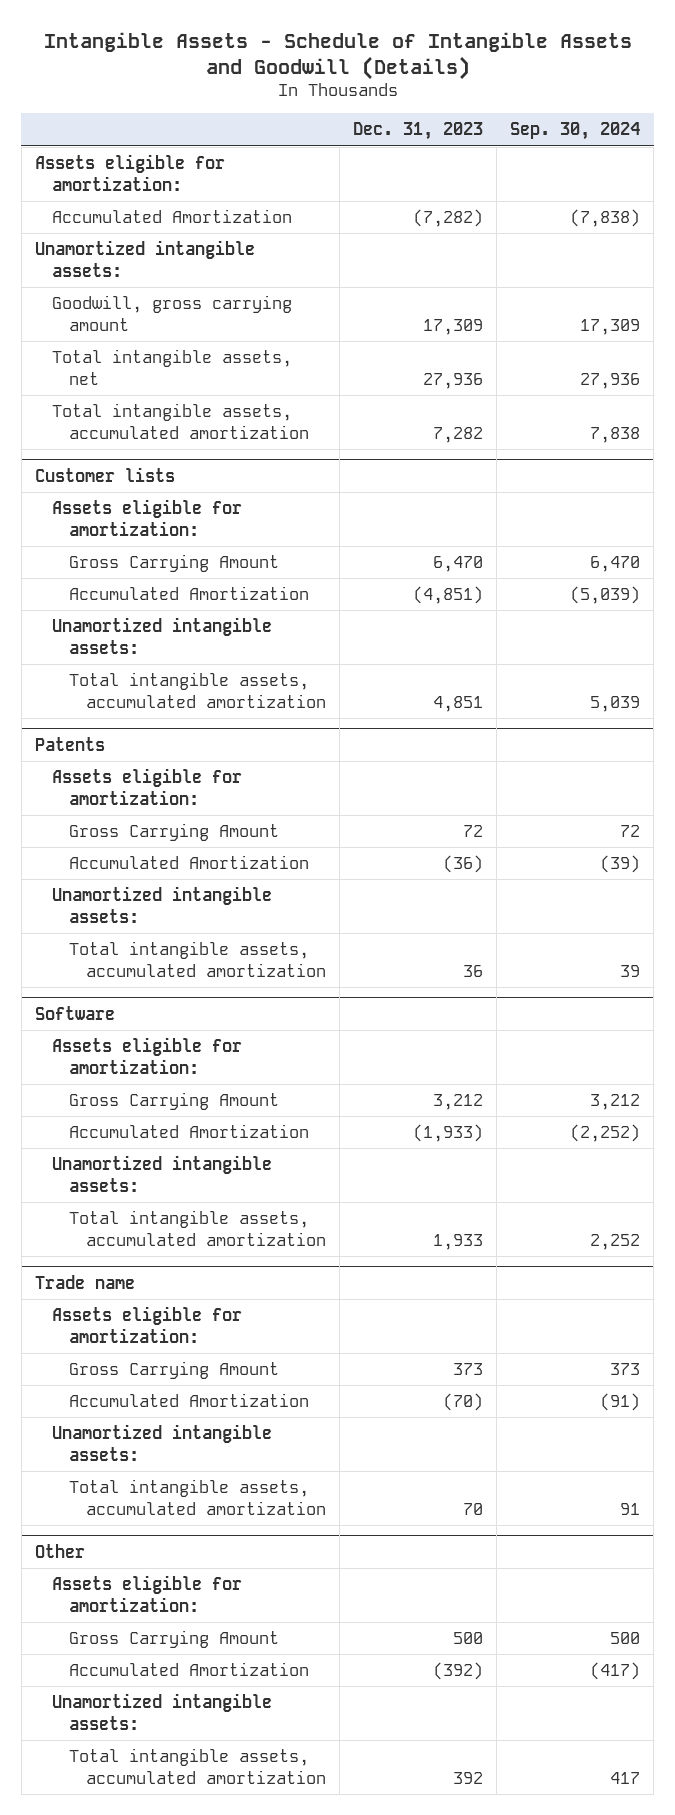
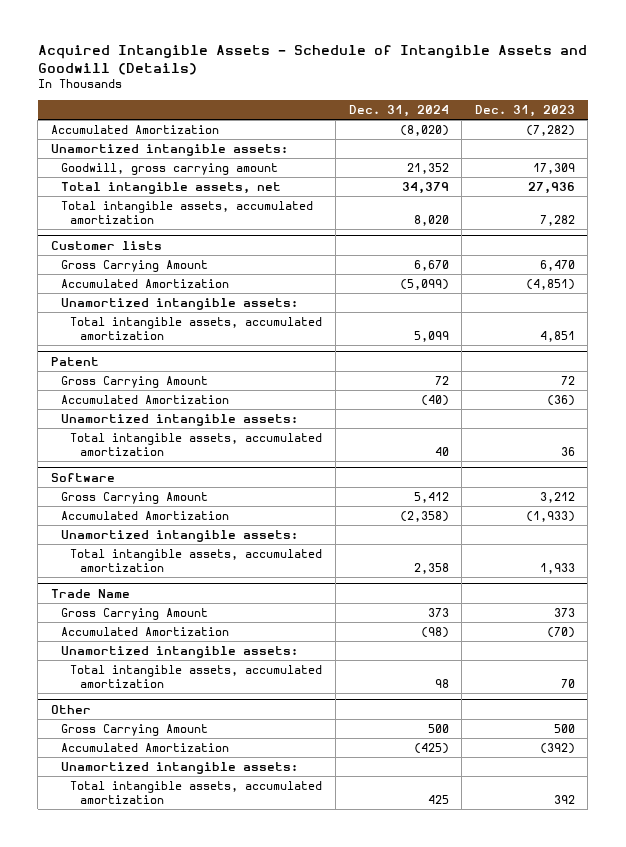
[43,31,632,80] Intangible Assets - Schedule of Intangible Assets and Goodwill (Details) -> [37,45,587,76] Acquired Intangible Assets - Schedule of Intangible Assets and Goodwill (Details)
[510,122,641,141] Sep. 30, 2024 -> none
none -> [348,104,449,117] Dec. 31, 2024
[35,154,226,191] Assets eligible for amortization: -> none
[51,499,242,536] Assets eligible for amortization: -> none
[51,768,242,805] Assets eligible for amortization: -> none
[35,736,106,751] Patents -> [50,356,99,366] Patent
[51,1037,242,1074] Assets eligible for amortization: -> none
[51,1306,242,1343] Assets eligible for amortization: -> none
[35,1274,136,1289] Trade name -> [50,588,130,598] Trade Name
[51,1575,242,1612] Assets eligible for amortization: -> none

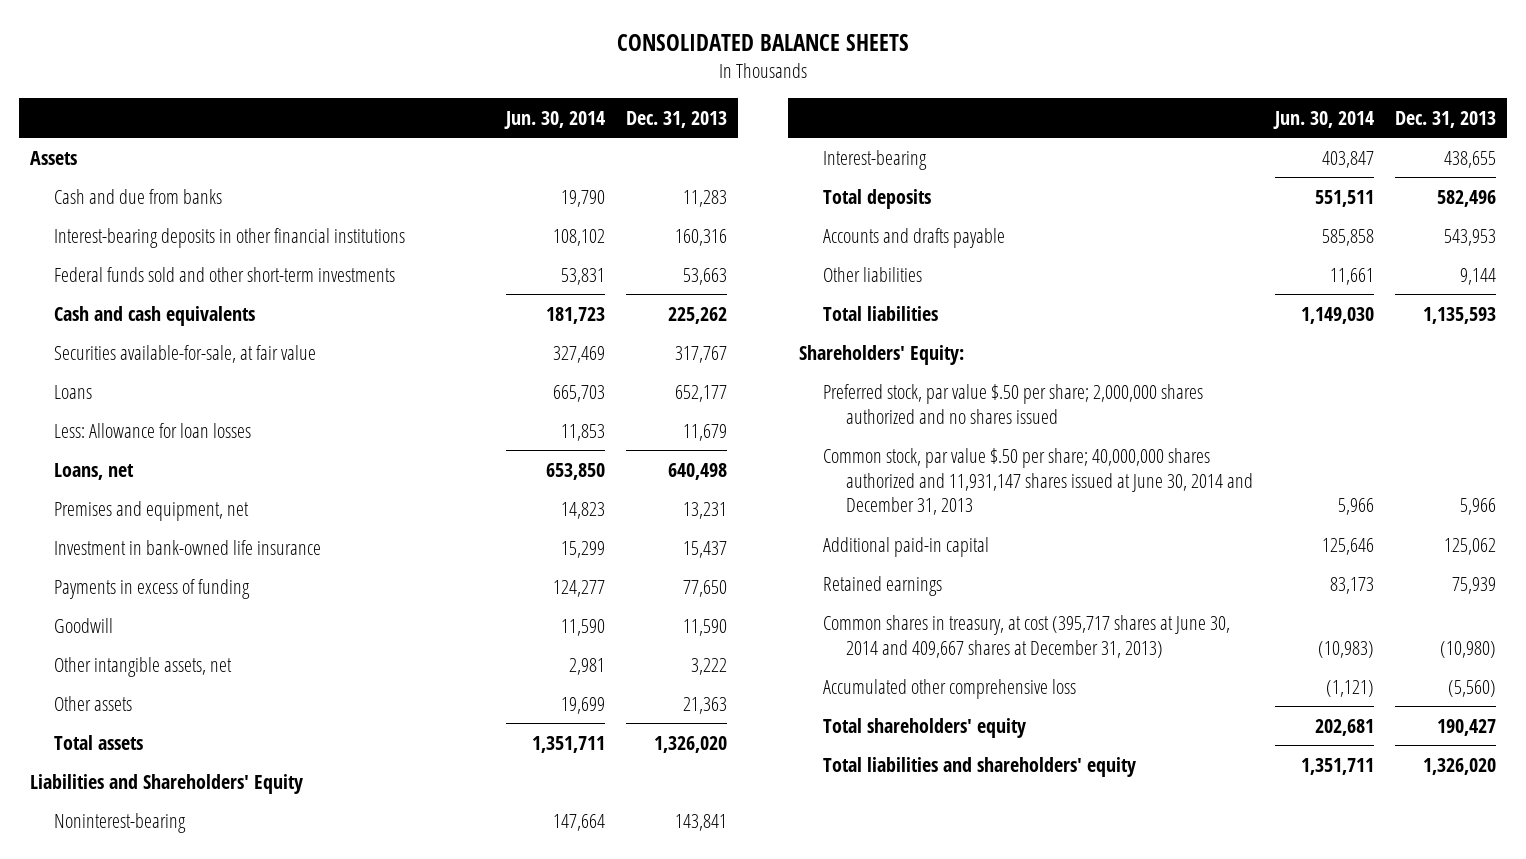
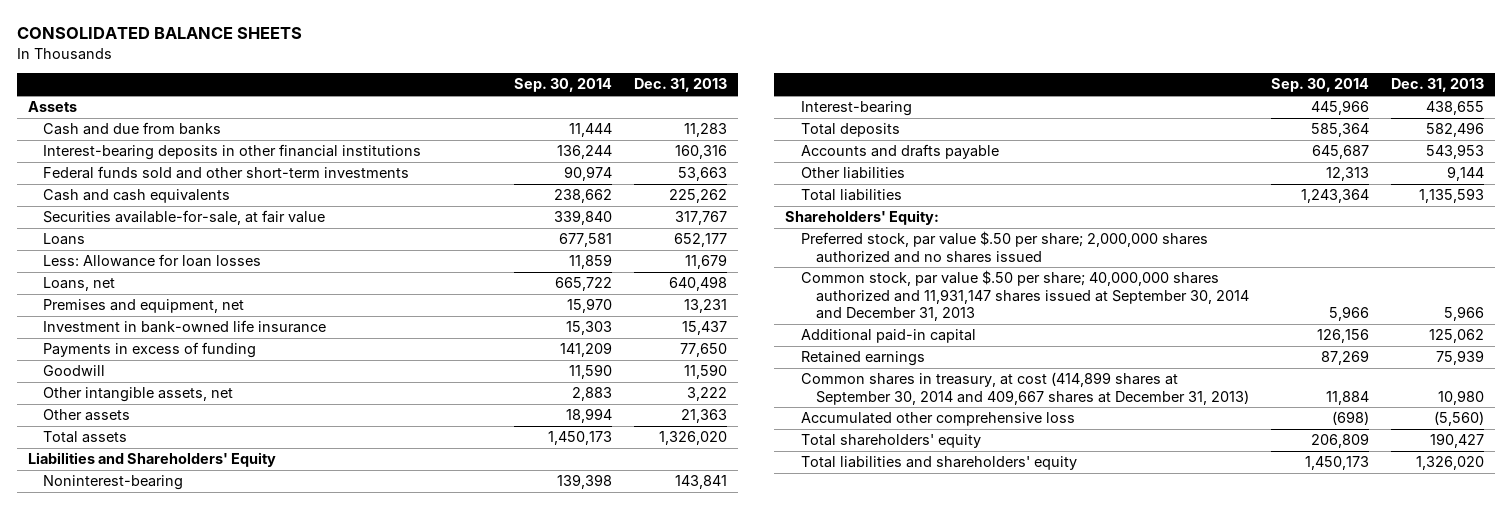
[503,110,605,129] Jun. 30, 2014 -> none
none -> [513,78,612,93] Sep. 30, 2014
[822,447,1254,516] Common stock, par value $.50 per share; 40,000,000 shares authorized and 11,931,147 shares issued at June 30, 2014 and December 31, 2013 -> [800,270,1250,322] Common stock, par value $.50 per share; 40,000,000 shares authorized and 11,931,147 shares issued at September 30, 2014 and December 31, 2013
[822,614,1230,658] Common shares in treasury, at cost (395,717 shares at June 30, 2014 and 409,667 shares at December 31, 2013) -> [800,372,1250,405] Common shares in treasury, at cost (414,899 shares at September 30, 2014 and 409,667 shares at December 31, 2013)
[1440,640,1497,658] (10,980) -> [1438,389,1485,405] 10,980

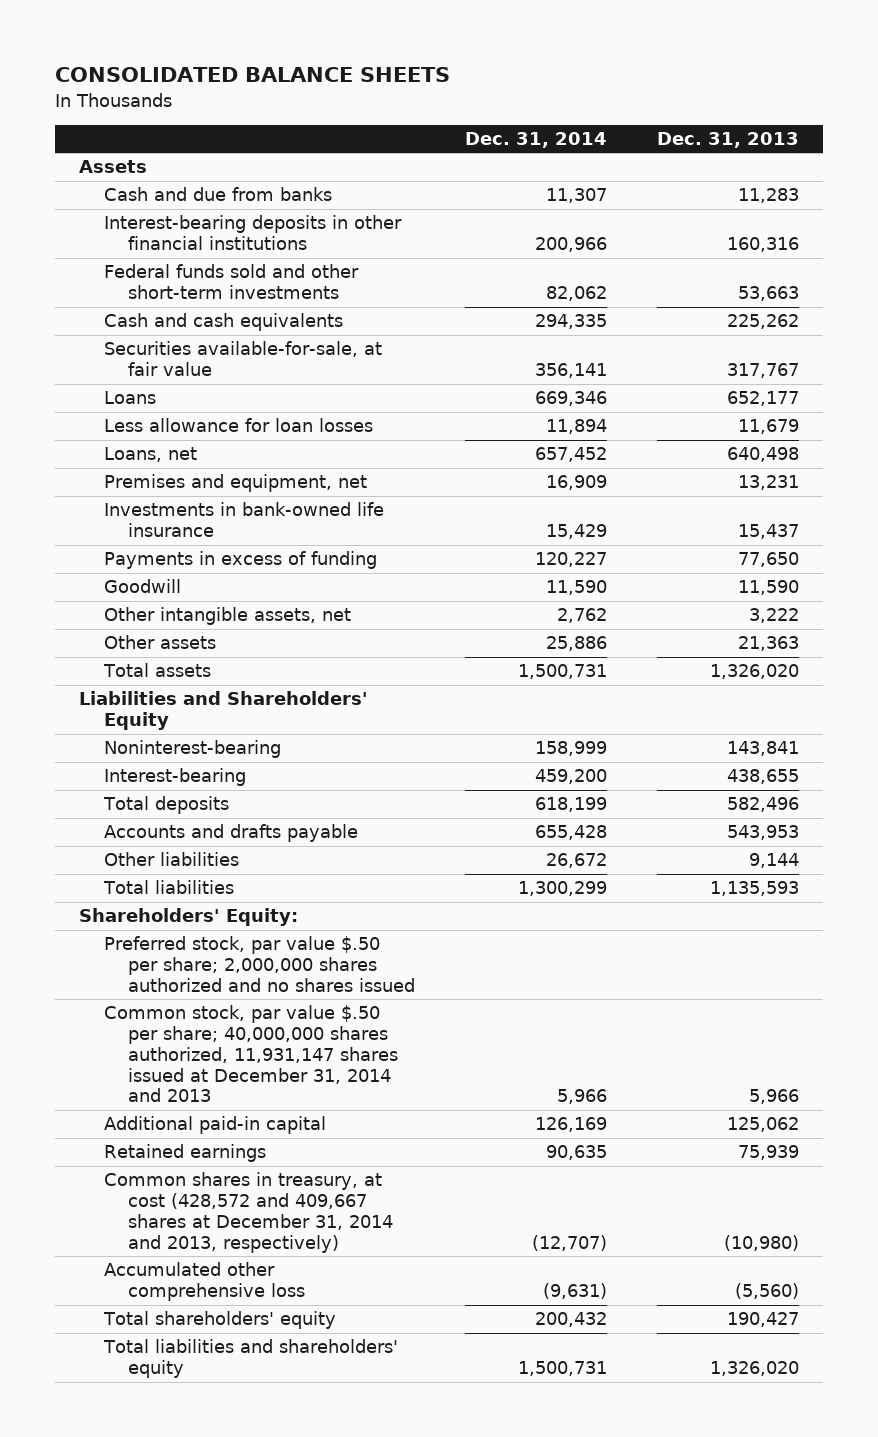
[513,78,612,93] Sep. 30, 2014 -> none
none -> [464,132,607,149] Dec. 31, 2014
[43,254,262,268] Less: Allowance for loan losses -> [103,418,373,433] Less allowance for loan losses
[43,320,327,334] Investment in bank-owned life insurance -> [103,502,384,538] Investments in bank-owned life insurance
[800,270,1250,322] Common stock, par value $.50 per share; 40,000,000 shares authorized and 11,931,147 shares issued at September 30, 2014 and December 31, 2013 -> [103,1005,399,1103] Common stock, par value $.50 per share; 40,000,000 shares authorized, 11,931,147 shares issued at December 31, 2014 and 2013
[800,372,1250,405] Common shares in treasury, at cost (414,899 shares at September 30, 2014 and 409,667 shares at December 31, 2013) -> [103,1172,394,1253] Common shares in treasury, at cost (428,572 and 409,667 shares at December 31, 2014 and 2013, respectively)
[1438,389,1485,405] 10,980 -> [723,1234,799,1251] (10,980)

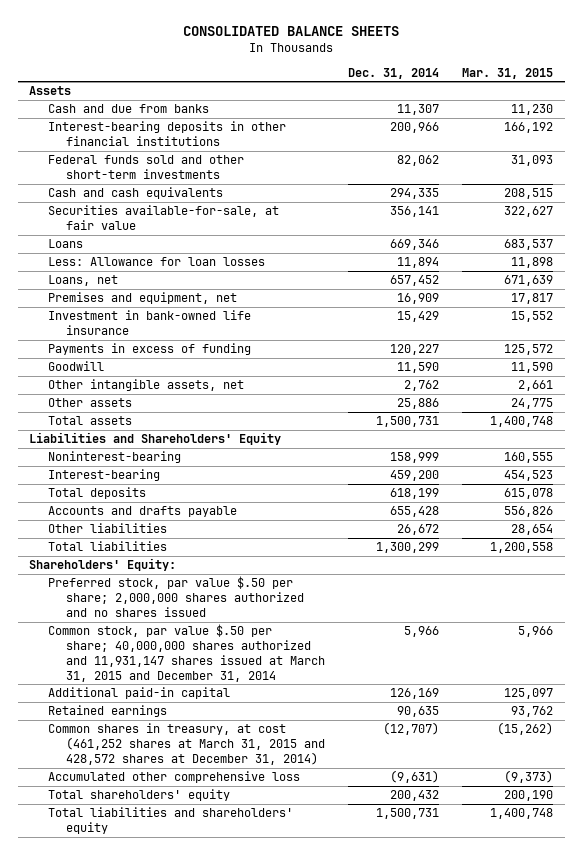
[656,132,799,149] Dec. 31, 2013 -> none
none -> [462,67,554,79] Mar. 31, 2015
[103,418,373,433] Less allowance for loan losses -> [47,257,265,267] Less: Allowance for loan losses
[103,502,384,538] Investments in bank-owned life insurance -> [47,310,251,336] Investment in bank-owned life insurance
[103,1005,399,1103] Common stock, par value $.50 per share; 40,000,000 shares authorized, 11,931,147 shares issued at December 31, 2014 and 2013 -> [47,624,325,682] Common stock, par value $.50 per share; 40,000,000 shares authorized and 11,931,147 shares issued at March 31, 2015 and December 31, 2014
[103,1172,394,1253] Common shares in treasury, at cost (428,572 and 409,667 shares at December 31, 2014 and 2013, respectively) -> [47,723,325,765] Common shares in treasury, at cost (461,252 shares at March 31, 2015 and 428,572 shares at December 31, 2014)

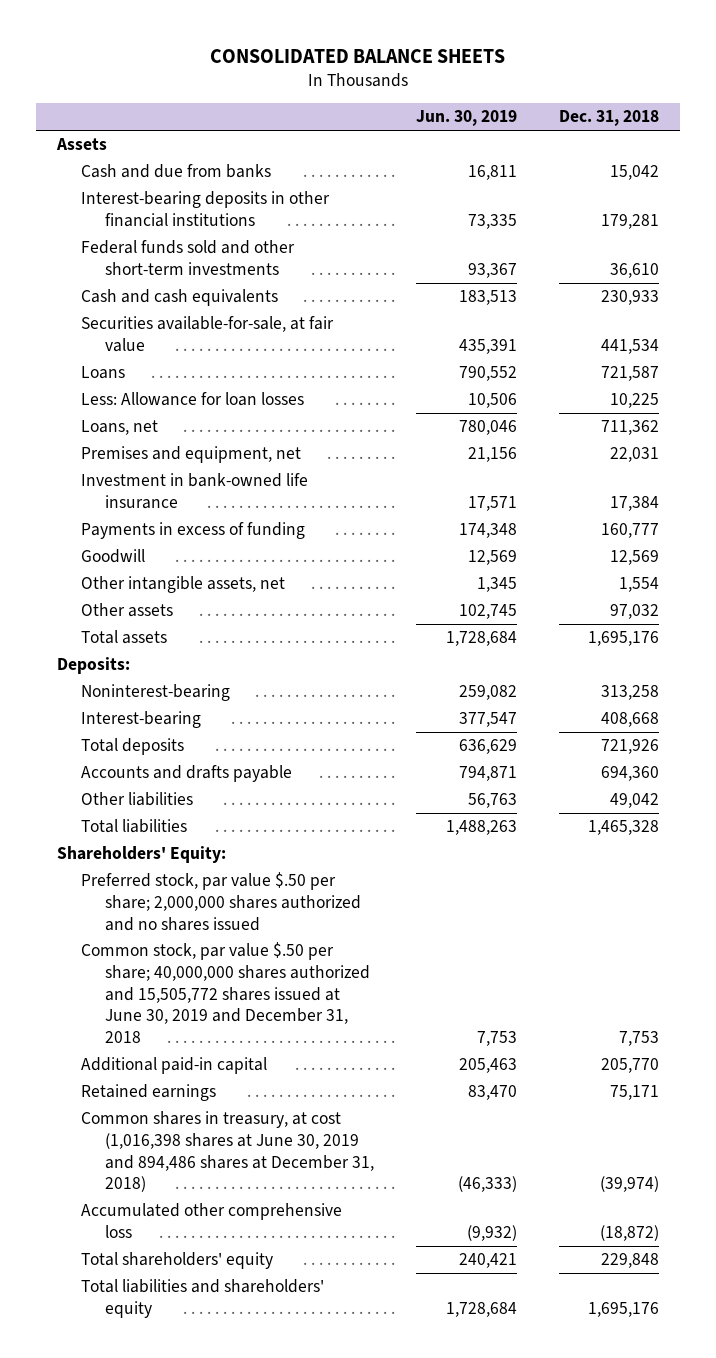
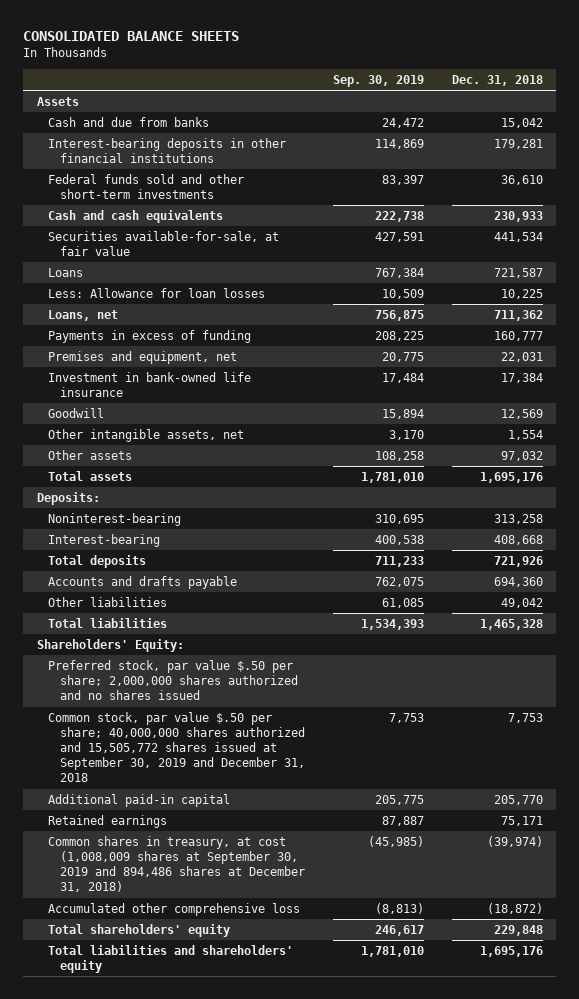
[416,110,518,127] Jun. 30, 2019 -> none
none -> [332,74,424,87] Sep. 30, 2019
[81,522,306,540] Payments in excess of funding -> [48,329,252,343] Payments in excess of funding
[81,942,371,1044] Common stock, par value $.50 per share; 40,000,000 shares authorized and 15,505,772 shares issued at June 30, 2019 and December 31, 2018 -> [48,711,306,783] Common stock, par value $.50 per share; 40,000,000 shares authorized and 15,505,772 shares issued at September 30, 2019 and December 31, 2018
[81,1111,375,1193] Common shares in treasury, at cost (1,016,398 shares at June 30, 2019 and 894,486 shares at December 31, 2018) -> [48,835,306,893] Common shares in treasury, at cost (1,008,009 shares at September 30, 2019 and 894,486 shares at December 31, 2018)

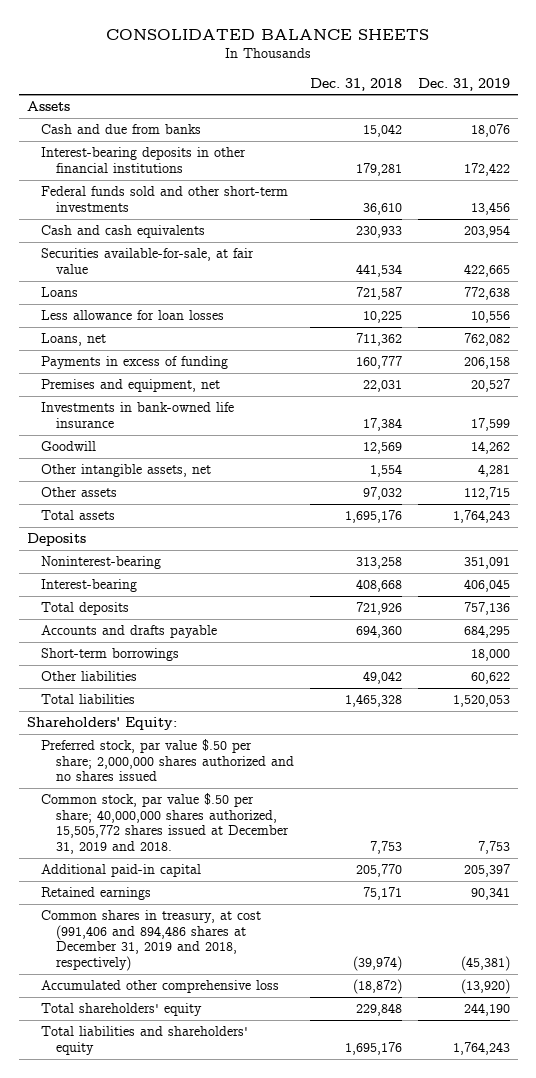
[332,74,424,87] Sep. 30, 2019 -> none
none -> [417,77,510,91] Dec. 31, 2019
[48,287,266,298] Less: Allowance for loan losses -> [41,310,225,321] Less allowance for loan losses
[48,371,252,398] Investment in bank-owned life insurance -> [41,402,235,428] Investments in bank-owned life insurance
[36,491,100,505] Deposits: -> [26,533,86,547] Deposits
none -> [41,648,180,662] Short-term borrowings
[48,711,306,783] Common stock, par value $.50 per share; 40,000,000 shares authorized and 15,505,772 shares issued at September 30, 2019 and December 31, 2018 -> [41,793,289,854] Common stock, par value $.50 per share; 40,000,000 shares authorized, 15,505,772 shares issued at December 31, 2019 and 2018.
[48,835,306,893] Common shares in treasury, at cost (1,008,009 shares at September 30, 2019 and 894,486 shares at December 31, 2018) -> [41,910,262,971] Common shares in treasury, at cost (991,406 and 894,486 shares at December 31, 2019 and 2018, respectively)

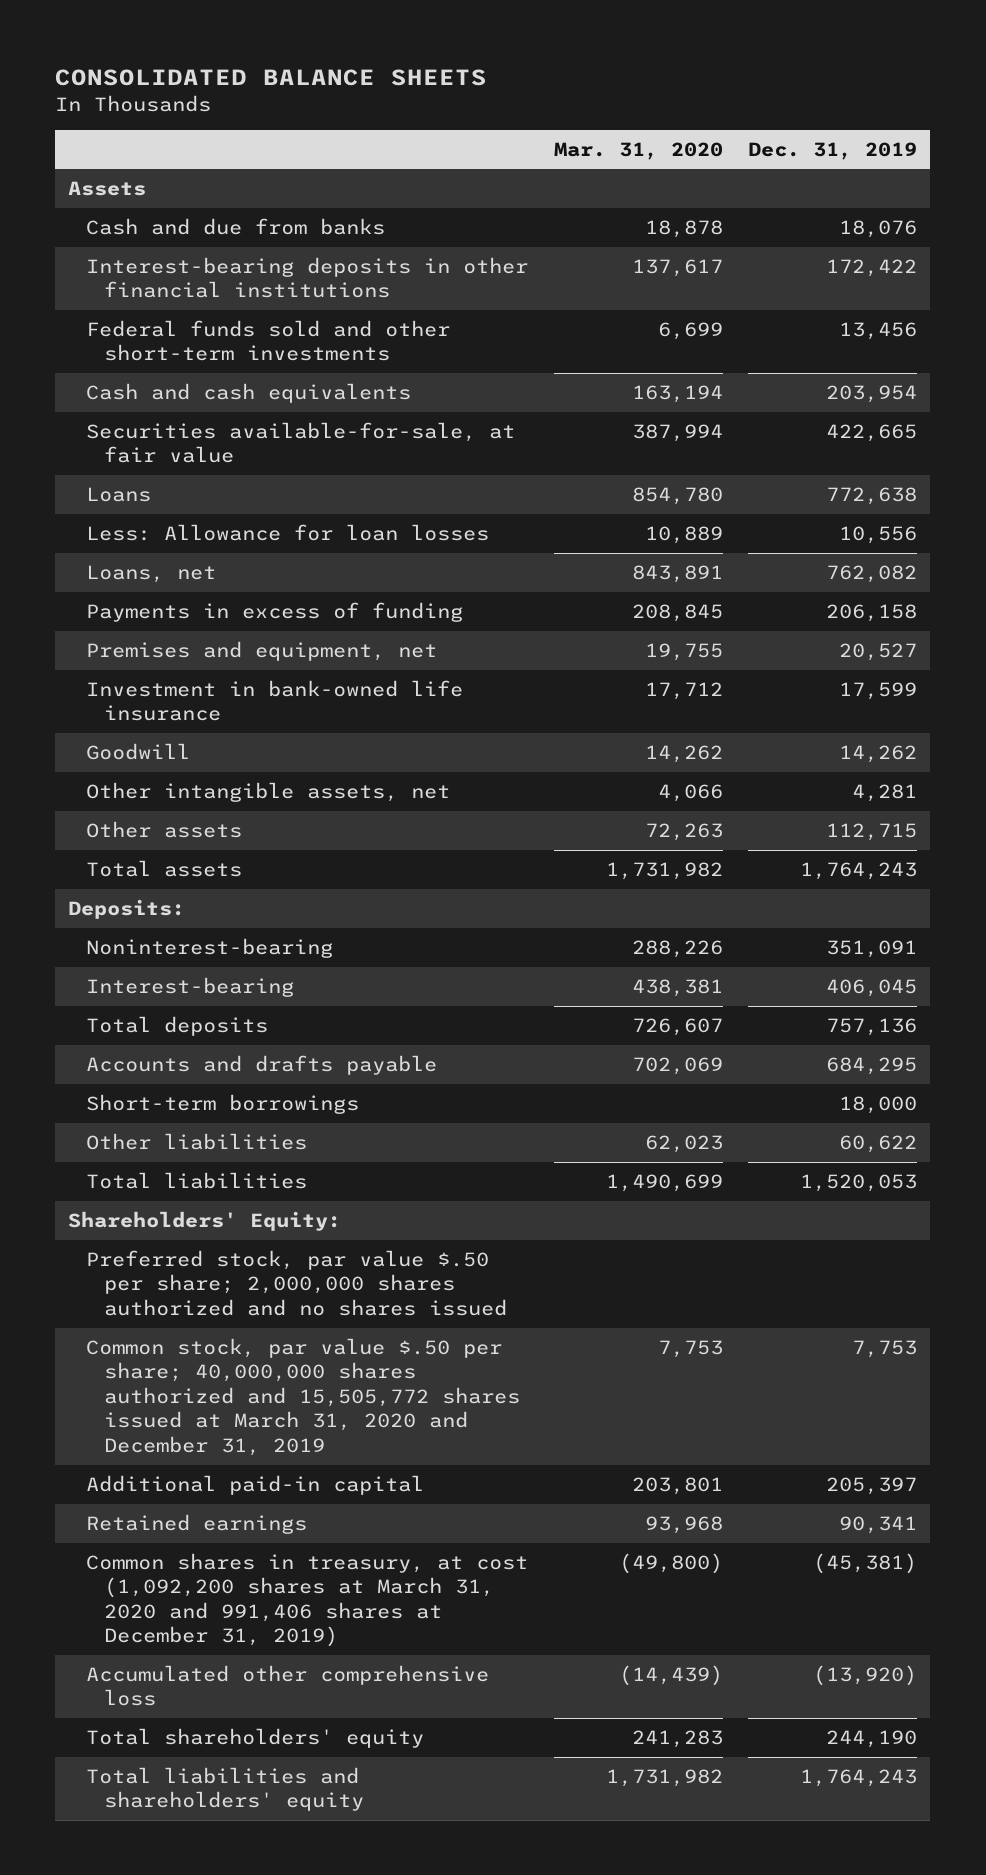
[309,77,402,91] Dec. 31, 2018 -> none
none -> [553,141,723,160] Mar. 31, 2020
[41,310,225,321] Less allowance for loan losses -> [86,523,490,541] Less: Allowance for loan losses
[41,402,235,428] Investments in bank-owned life insurance -> [86,679,464,722] Investment in bank-owned life insurance
[26,533,86,547] Deposits -> [68,898,186,919] Deposits:
[41,793,289,854] Common stock, par value $.50 per share; 40,000,000 shares authorized, 15,505,772 shares issued at December 31, 2019 and 2018. -> [86,1337,520,1456] Common stock, par value $.50 per share; 40,000,000 shares authorized and 15,505,772 shares issued at March 31, 2020 and December 31, 2019
[41,910,262,971] Common shares in treasury, at cost (991,406 and 894,486 shares at December 31, 2019 and 2018, respectively) -> [86,1552,529,1648] Common shares in treasury, at cost (1,092,200 shares at March 31, 2020 and 991,406 shares at December 31, 2019)

